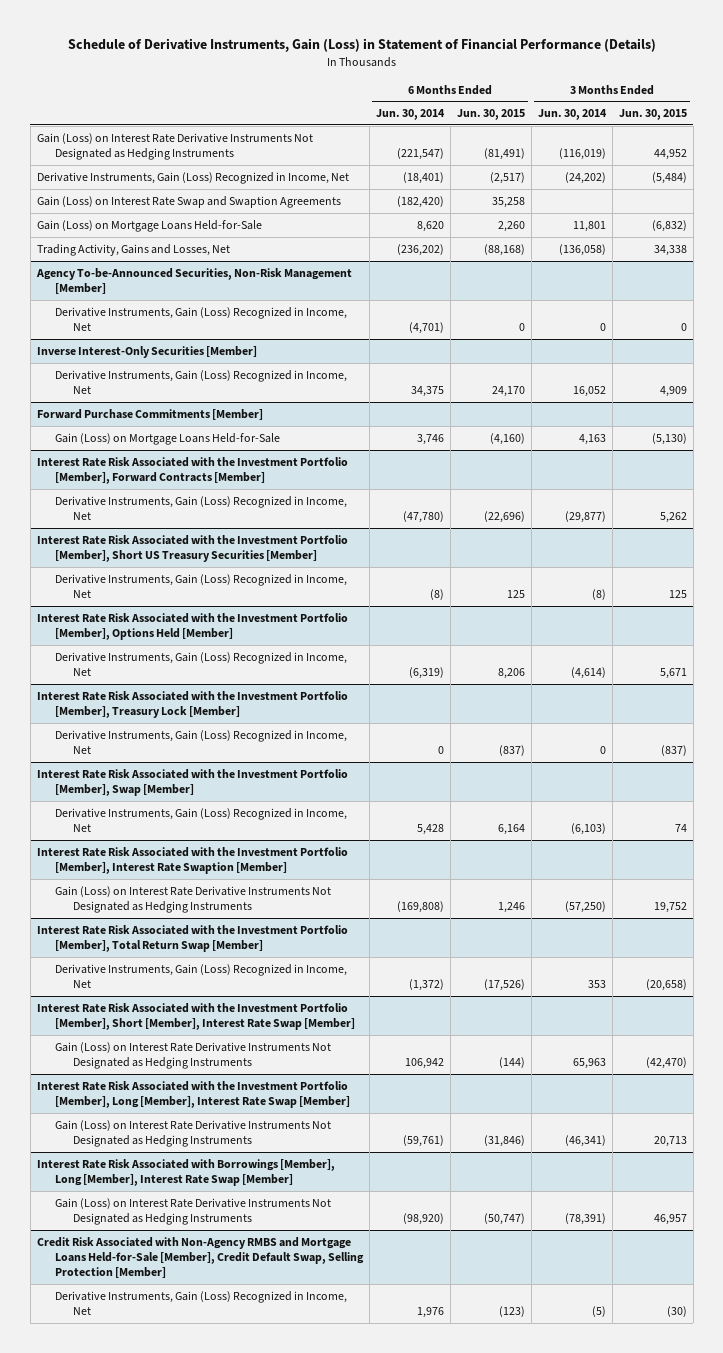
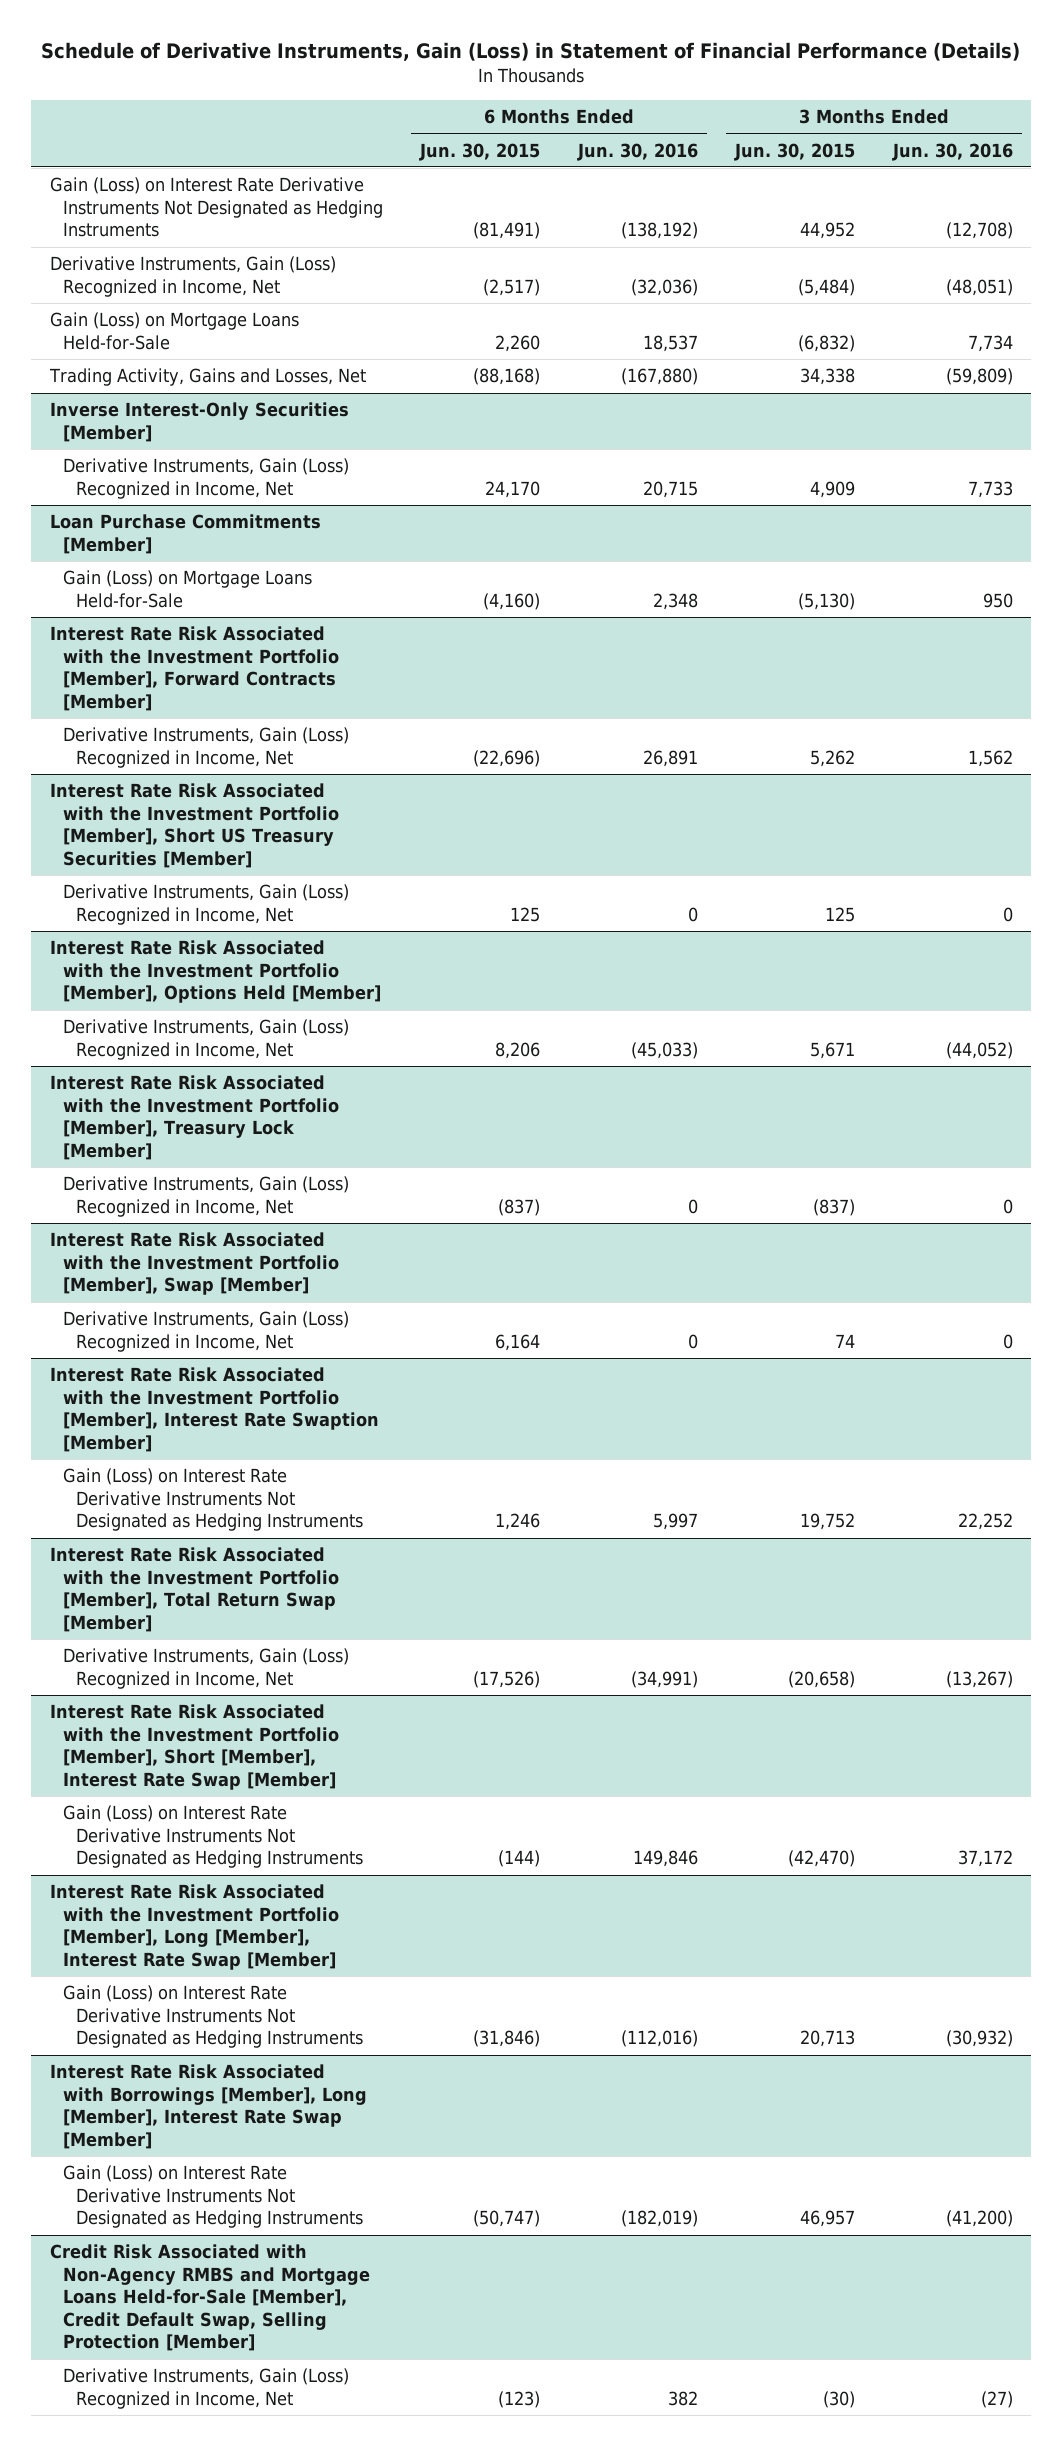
[375,109,445,121] Jun. 30, 2014 -> none
[537,109,607,121] Jun. 30, 2014 -> none
none -> [576,142,698,161] Jun. 30, 2016
none -> [891,142,1013,161] Jun. 30, 2016
[36,195,341,208] Gain (Loss) on Interest Rate Swap and Swaption Agreements -> none
[35,267,352,294] Agency To-be-Announced Securities, Non-Risk Management [Member] -> none
[54,306,347,331] Derivative Instruments, Gain (Loss) Recognized in Income, Net -> none
[36,408,263,420] Forward Purchase Commitments [Member] -> [49,514,321,554] Loan Purchase Commitments [Member]

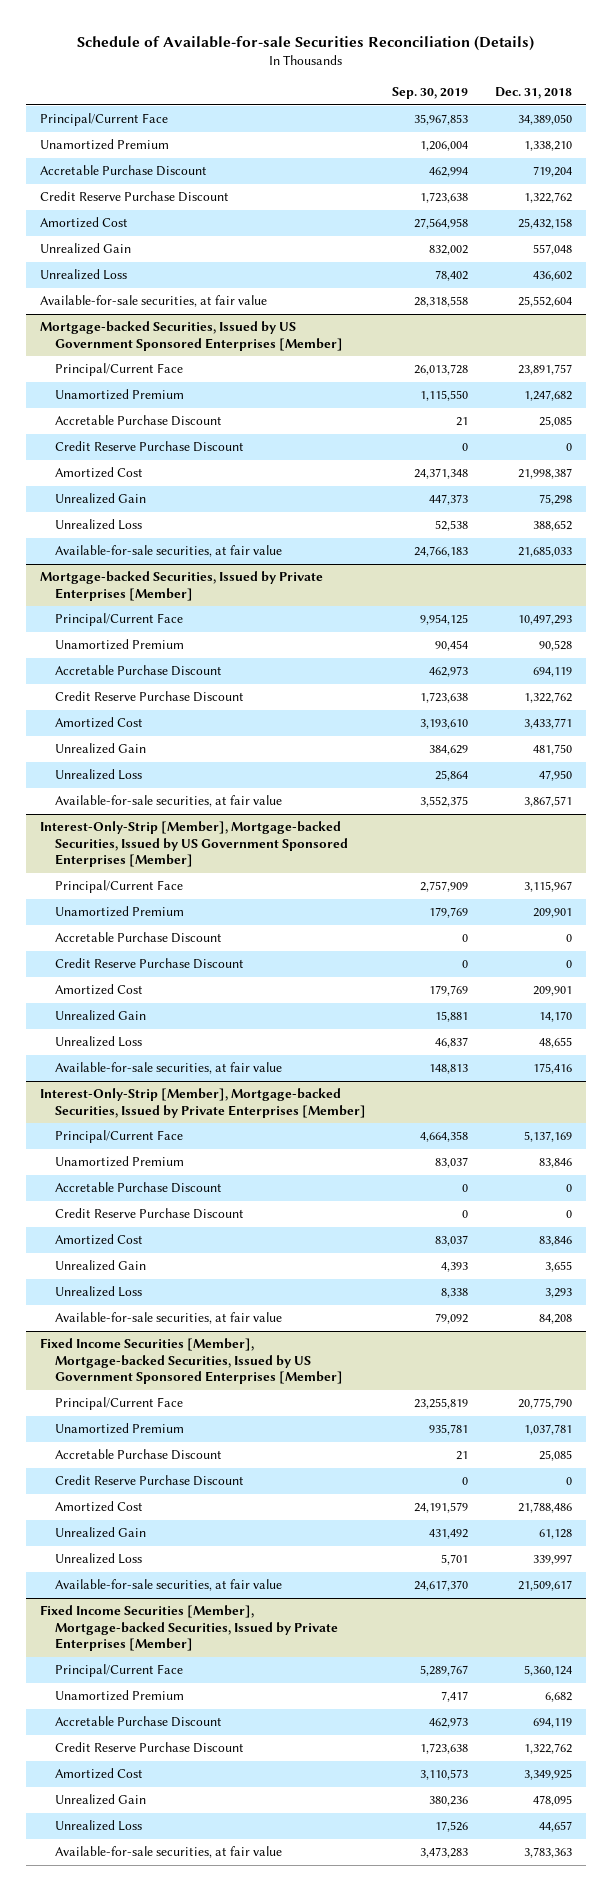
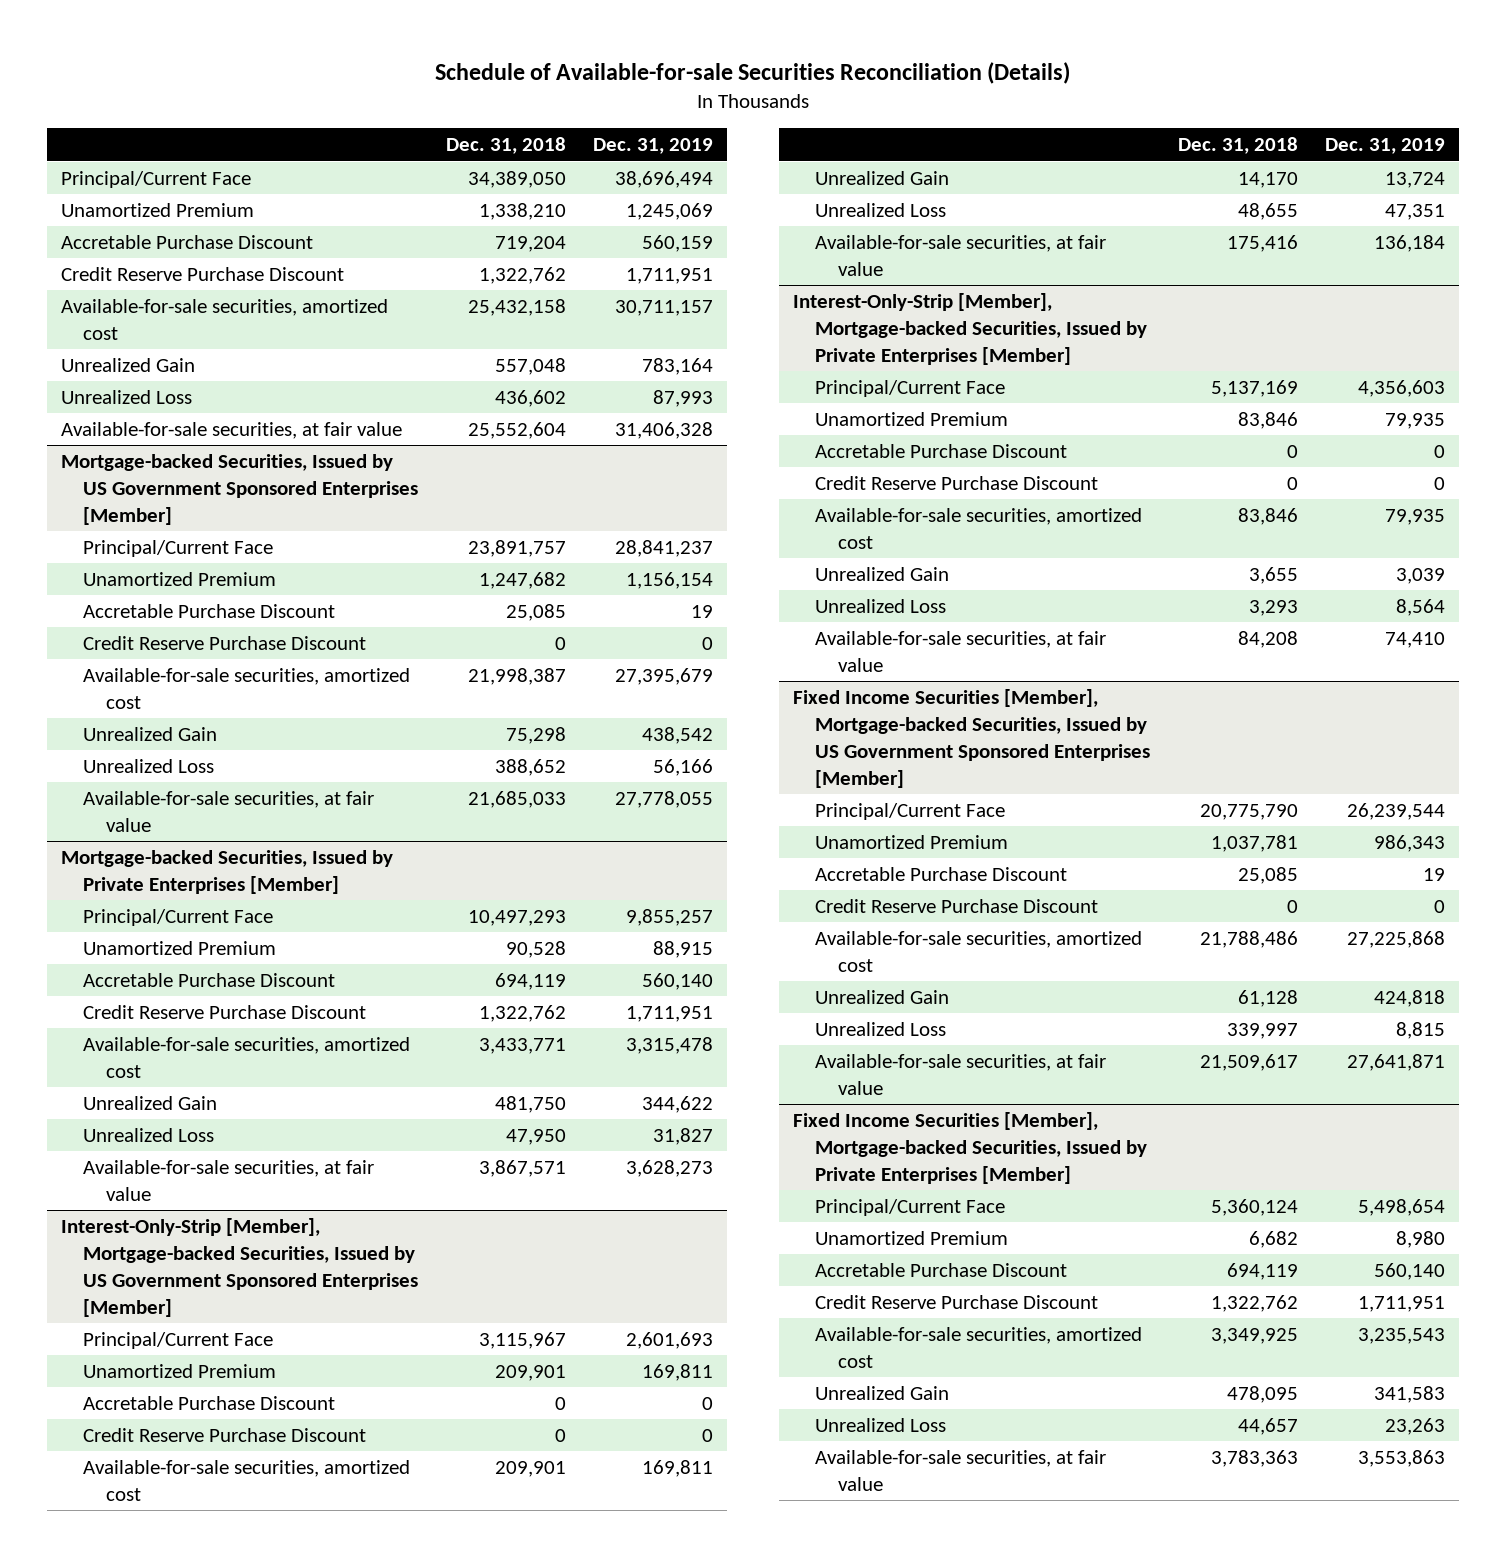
[392,87,469,100] Sep. 30, 2019 -> none
none -> [593,138,714,155] Dec. 31, 2019
[39,217,128,229] Amortized Cost -> [60,298,388,340] Available-for-sale securities, amortized cost
[54,467,143,479] Amortized Cost -> [83,667,411,709] Available-for-sale securities, amortized cost
[54,717,143,729] Amortized Cost -> [83,1036,411,1078] Available-for-sale securities, amortized cost
[54,984,143,996] Amortized Cost -> [83,1459,411,1501] Available-for-sale securities, amortized cost
[54,1234,143,1246] Amortized Cost -> [815,507,1143,549] Available-for-sale securities, amortized cost
[54,1501,143,1513] Amortized Cost -> [815,930,1143,972] Available-for-sale securities, amortized cost
[54,1768,143,1780] Amortized Cost -> [815,1326,1143,1368] Available-for-sale securities, amortized cost

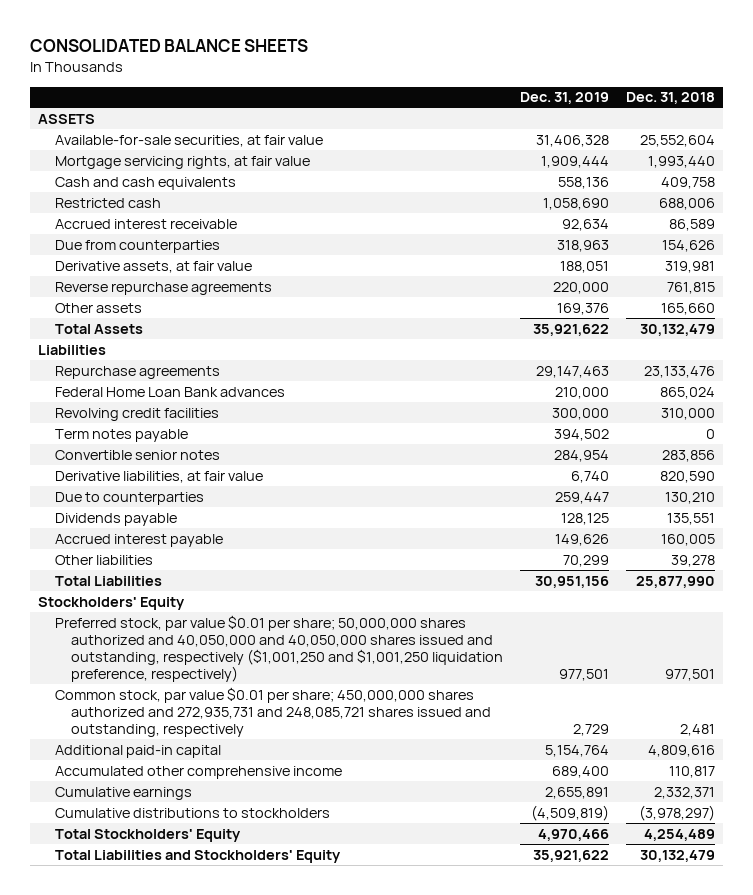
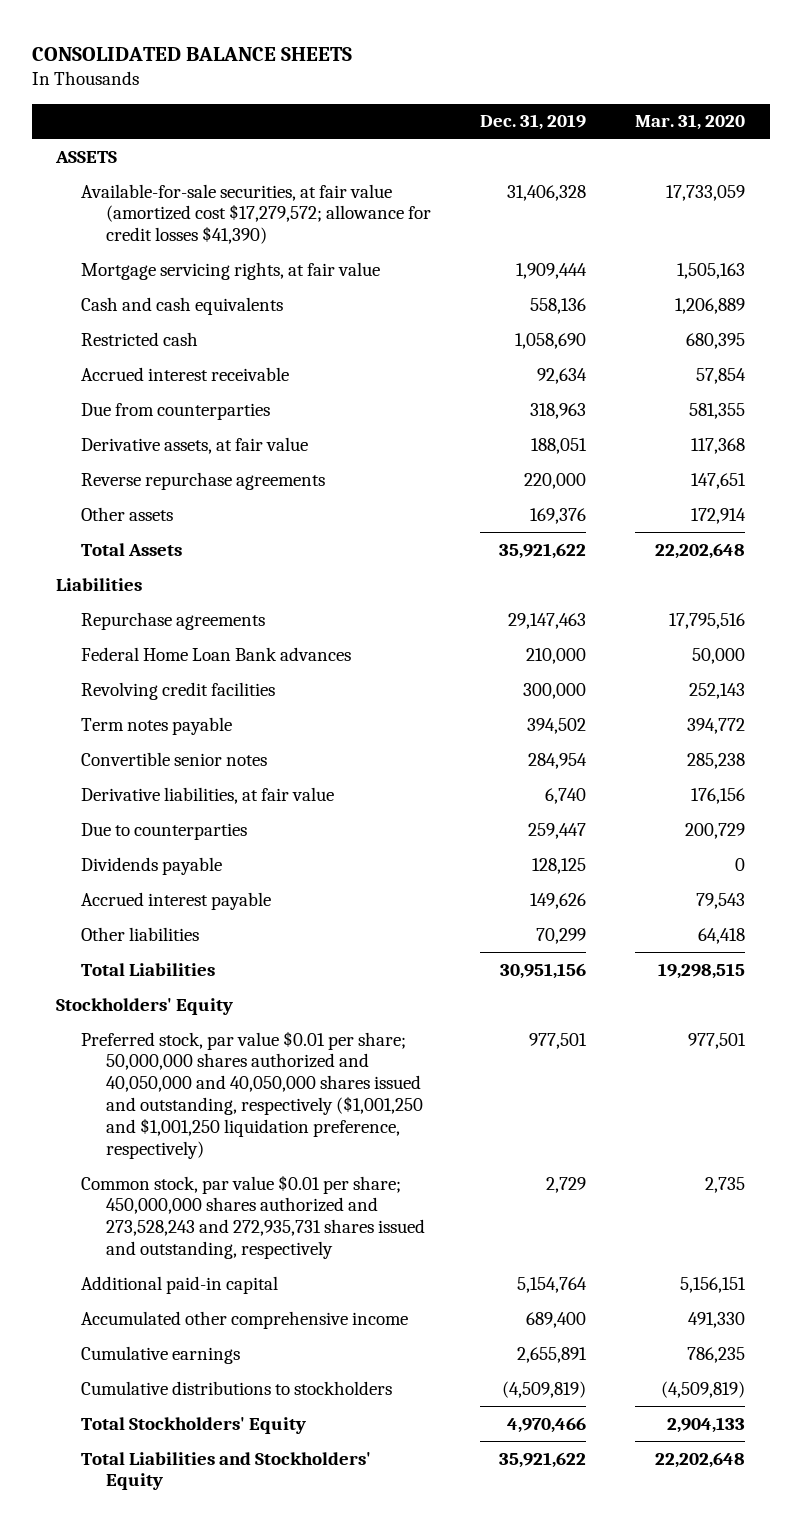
[625,92,715,105] Dec. 31, 2018 -> none
none -> [635,114,746,131] Mar. 31, 2020
[54,134,323,147] Available-for-sale securities, at fair value -> [81,183,432,245] Available-for-sale securities, at fair value (amortized cost $17,279,572; allowance for credit losses $41,390)
[54,686,492,737] Common stock, par value $0.01 per share; 450,000,000 shares authorized and 272,935,731 and 248,085,721 shares issued and outstanding, respectively -> [81,1174,426,1260] Common stock, par value $0.01 per share; 450,000,000 shares authorized and 273,528,243 and 272,935,731 shares issued and outstanding, respectively

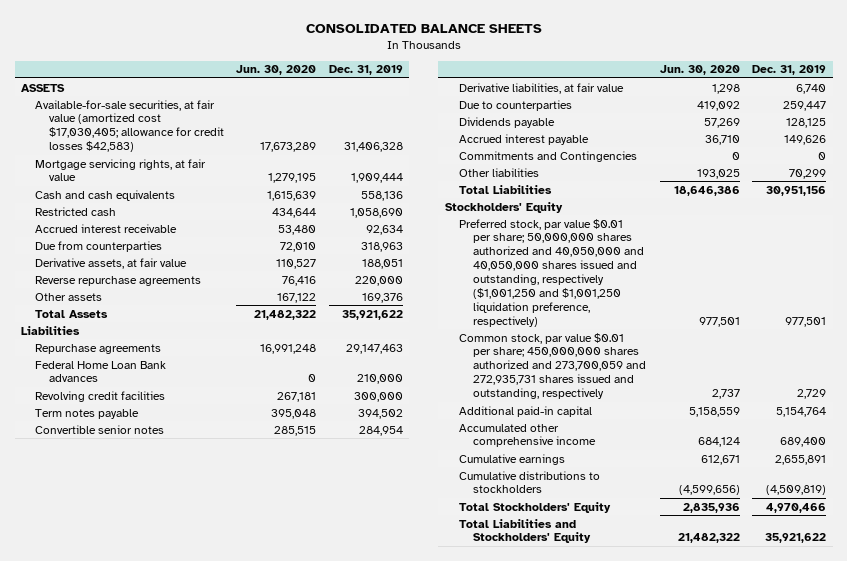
[635,114,746,131] Mar. 31, 2020 -> none
none -> [236,65,317,76] Jun. 30, 2020
[81,183,432,245] Available-for-sale securities, at fair value (amortized cost $17,279,572; allowance for credit losses $41,390) -> [34,99,224,153] Available-for-sale securities, at fair value (amortized cost $17,030,405; allowance for credit losses $42,583)
none -> [458,150,637,162] Commitments and Contingencies
[81,1174,426,1260] Common stock, par value $0.01 per share; 450,000,000 shares authorized and 273,528,243 and 272,935,731 shares issued and outstanding, respectively -> [458,332,646,399] Common stock, par value $0.01 per share; 450,000,000 shares authorized and 273,700,059 and 272,935,731 shares issued and outstanding, respectively

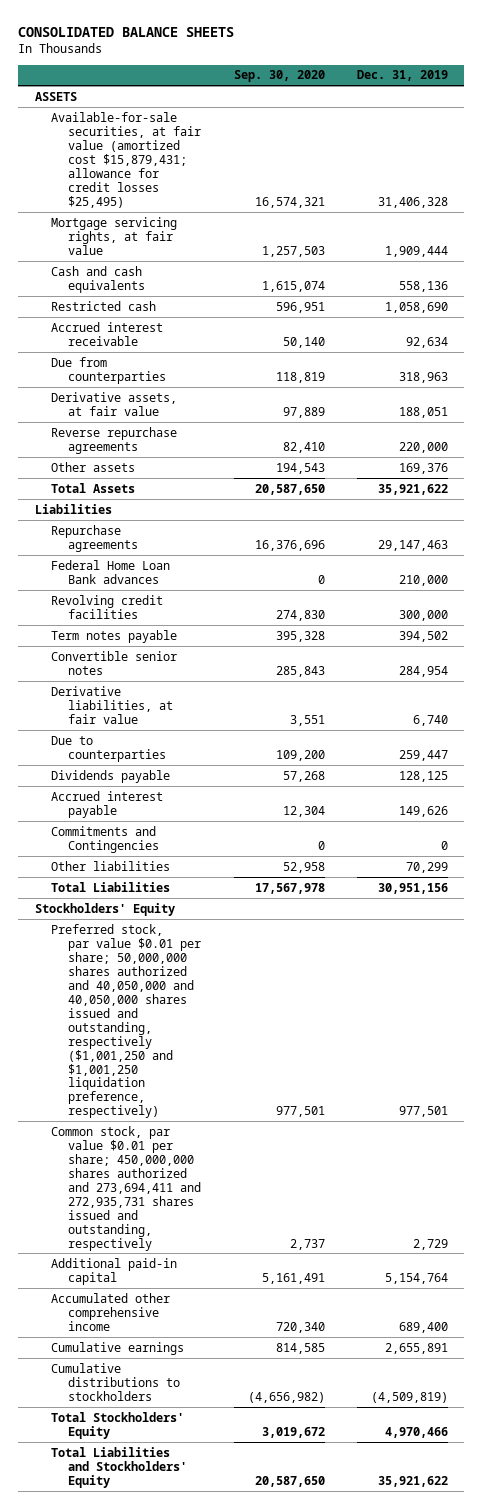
[236,65,317,76] Jun. 30, 2020 -> none
none -> [233,70,325,83] Sep. 30, 2020
[34,99,224,153] Available-for-sale securities, at fair value (amortized cost $17,030,405; allowance for credit losses $42,583) -> [51,111,201,208] Available-for-sale securities, at fair value (amortized cost $15,879,431; allowance for credit losses $25,495)
[458,332,646,399] Common stock, par value $0.01 per share; 450,000,000 shares authorized and 273,700,059 and 272,935,731 shares issued and outstanding, respectively -> [51,1125,201,1251] Common stock, par value $0.01 per share; 450,000,000 shares authorized and 273,694,411 and 272,935,731 shares issued and outstanding, respectively

